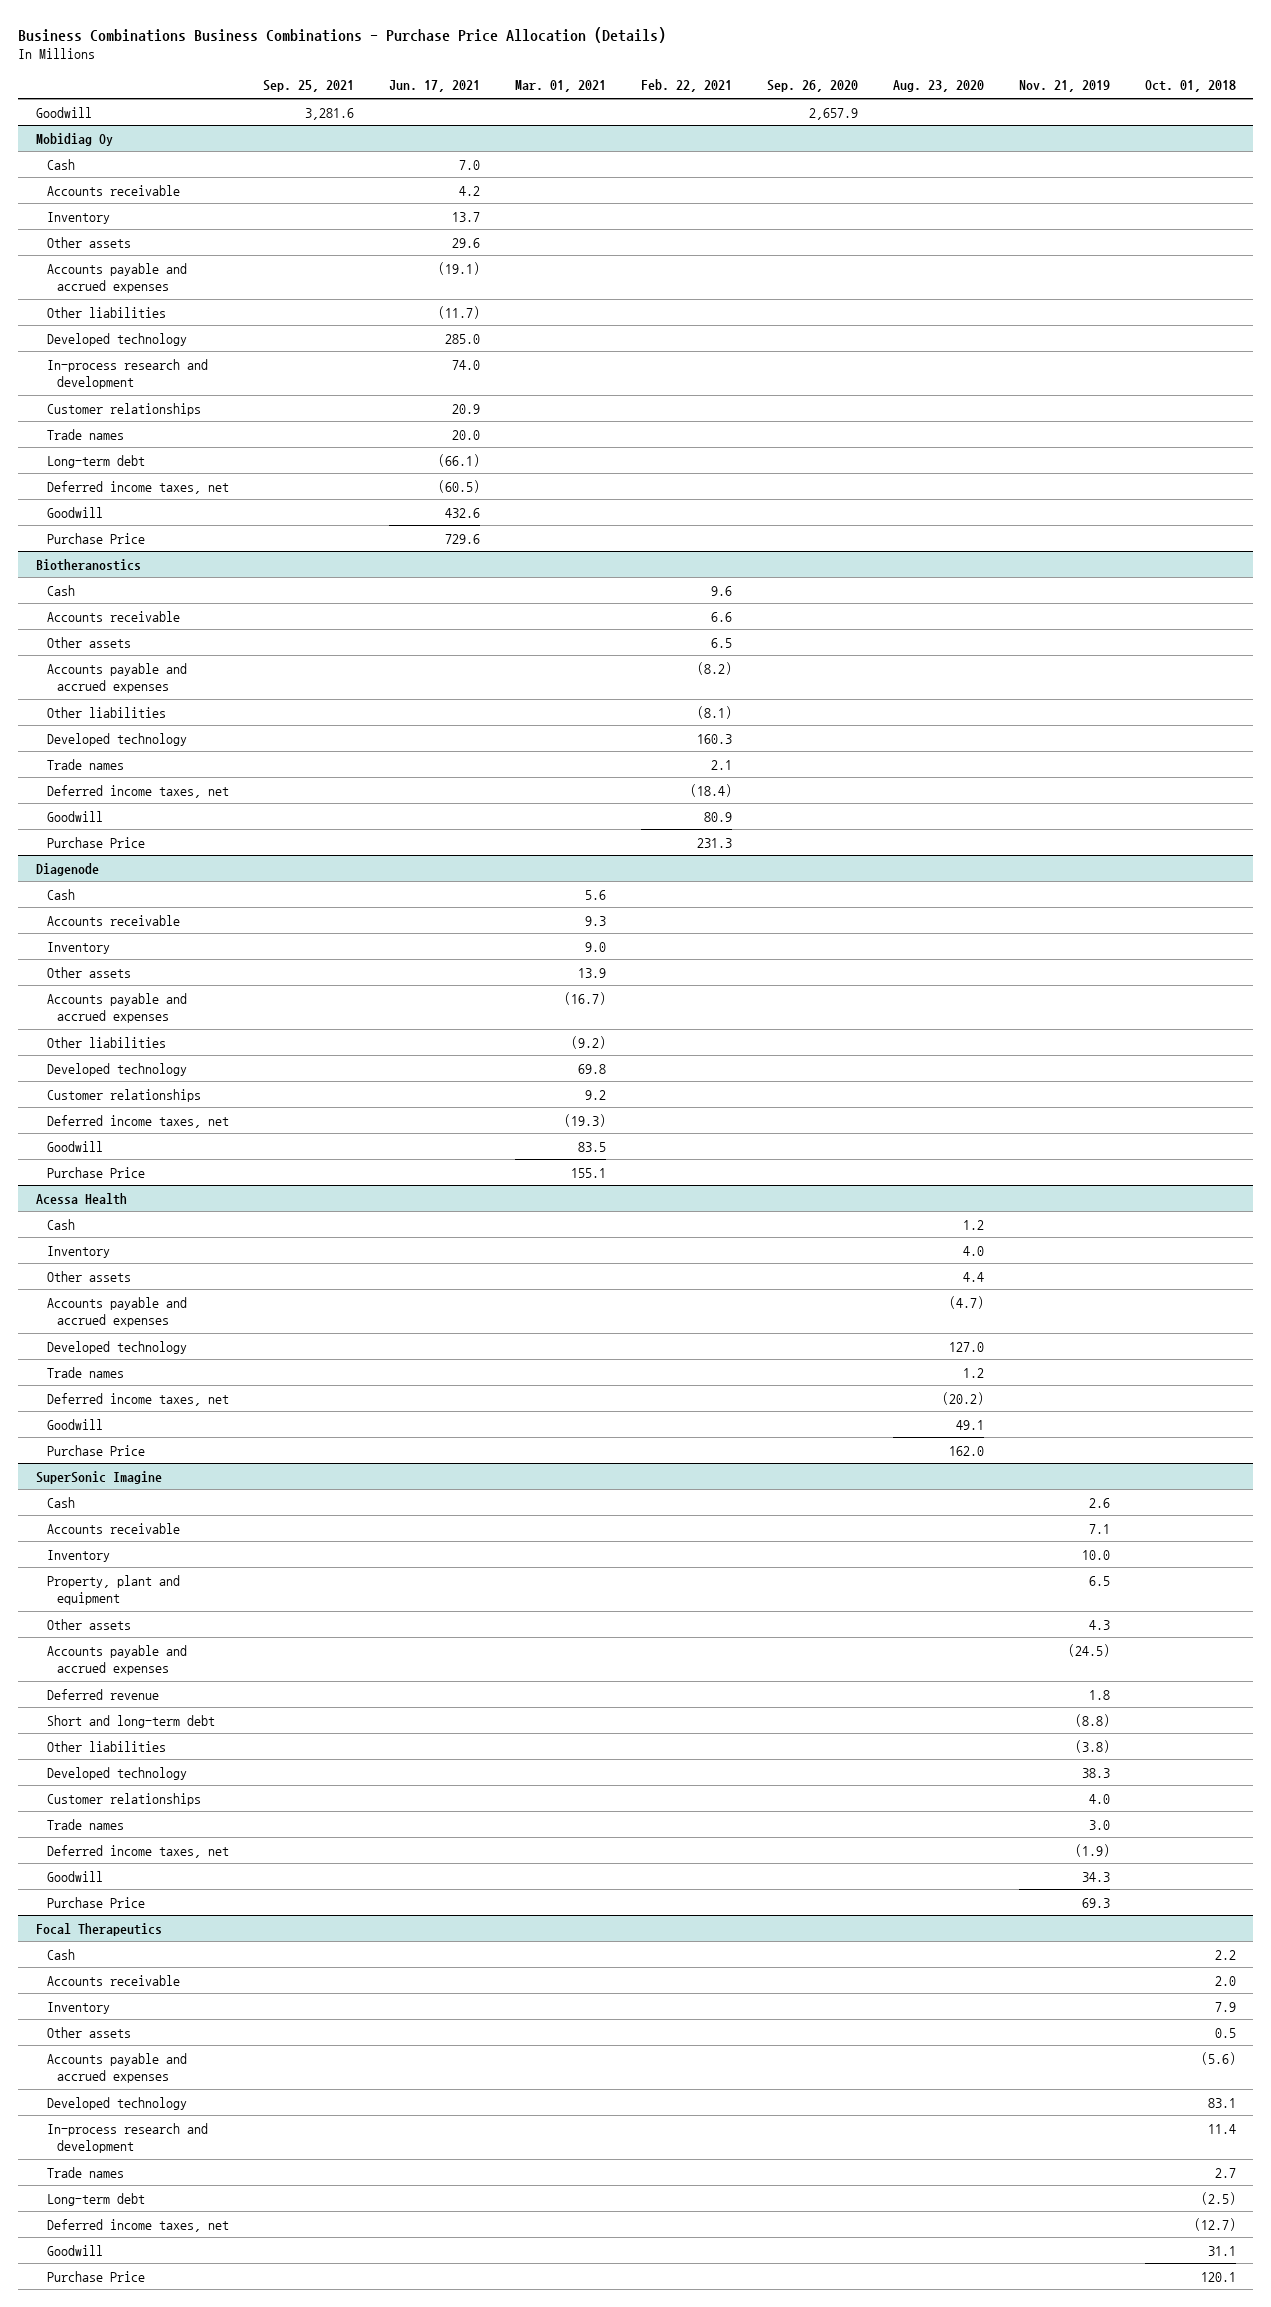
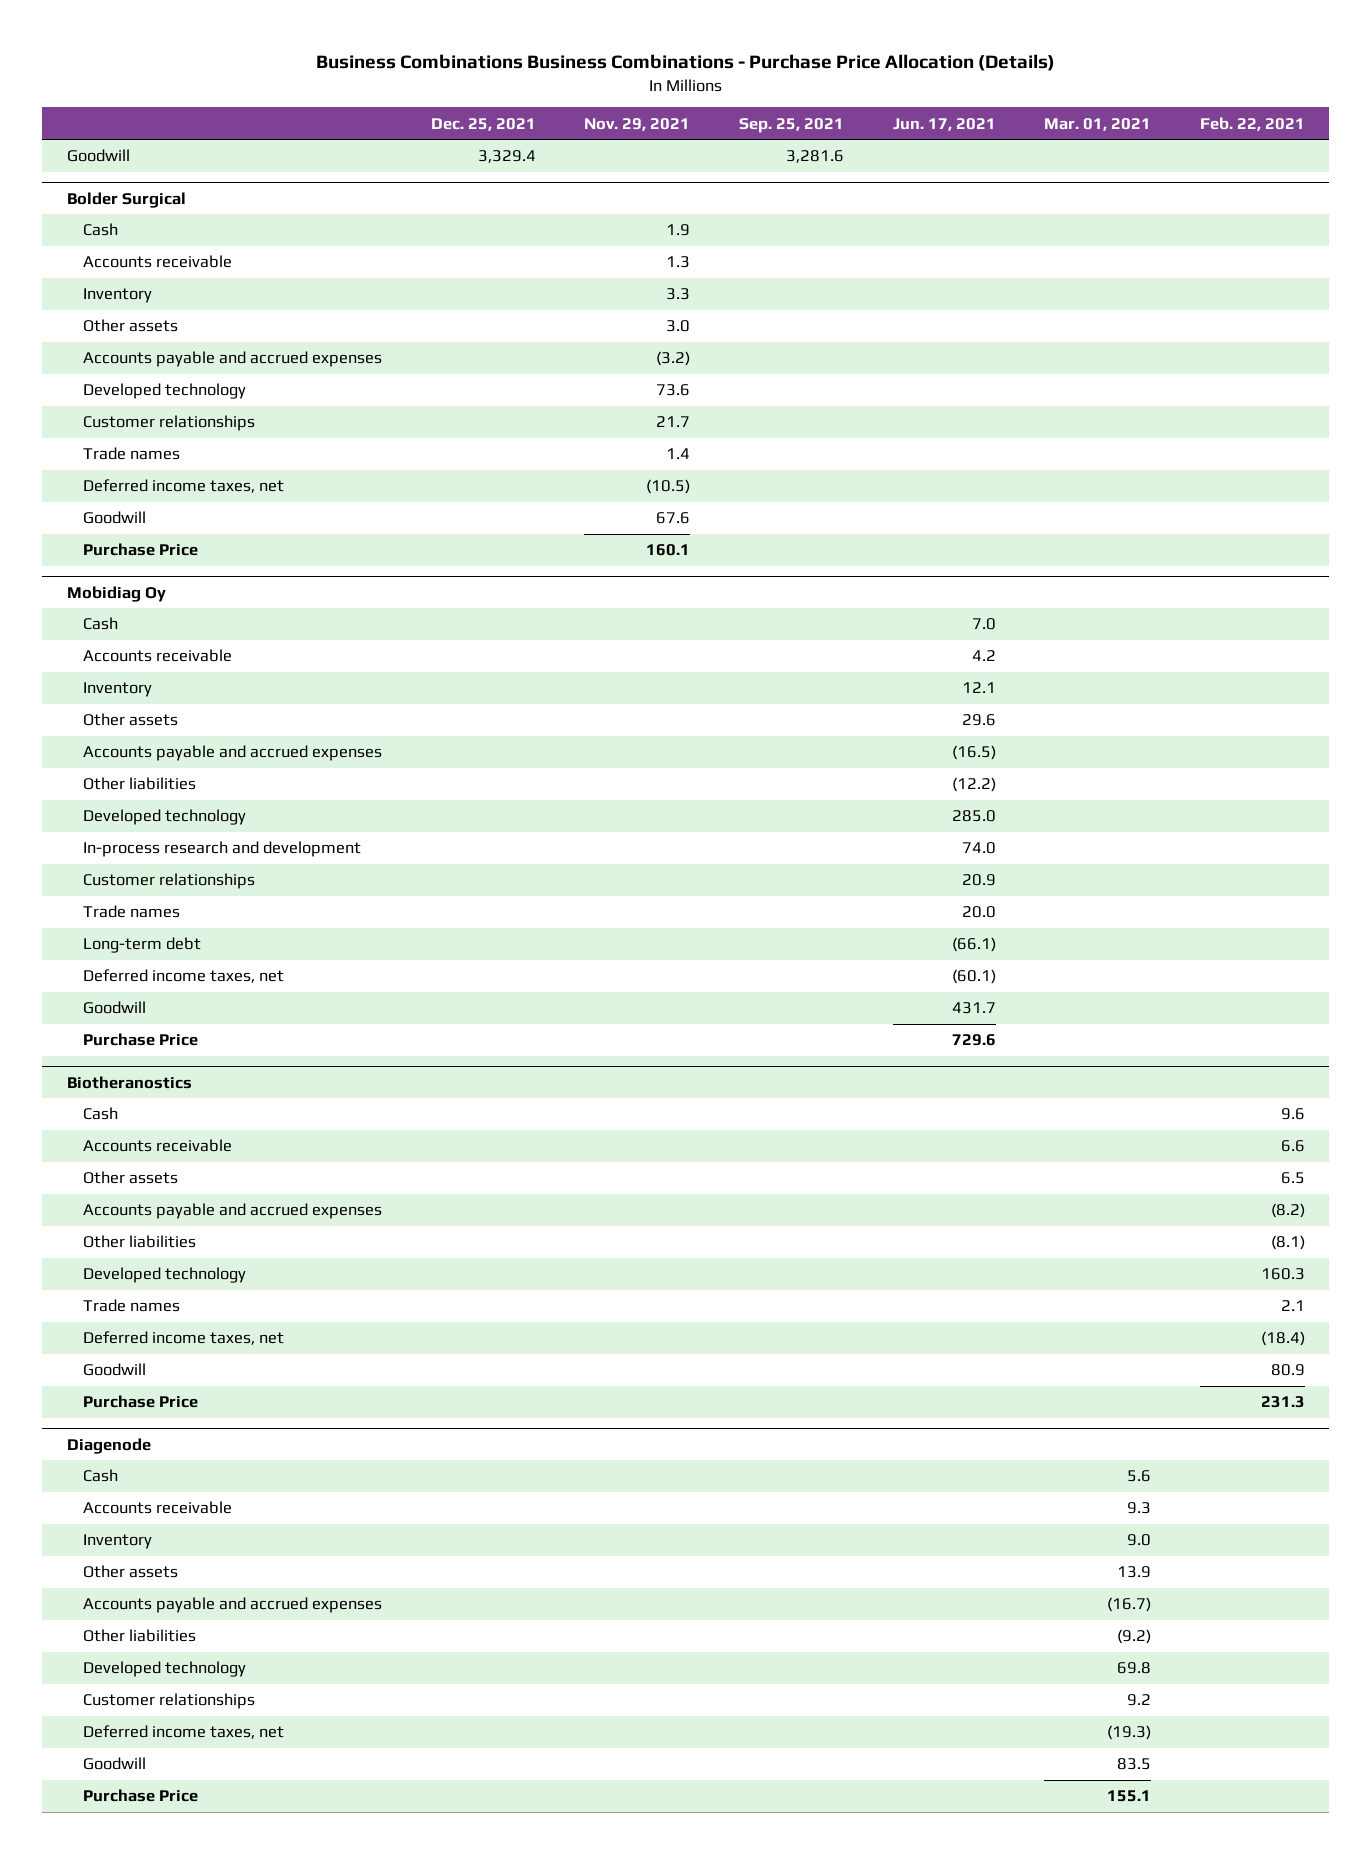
[766,80,858,93] Sep. 26, 2020 -> none
[892,80,984,93] Aug. 23, 2020 -> none
[1018,80,1110,93] Nov. 21, 2019 -> none
[1144,80,1236,93] Oct. 01, 2018 -> none
none -> [430,117,536,131] Dec. 25, 2021
none -> [584,117,691,131] Nov. 29, 2021
none -> [66,191,186,208] Bolder Surgical
none -> [82,223,118,237] Cash
none -> [82,255,232,269] Accounts receivable
none -> [82,288,152,304] Inventory
none -> [82,319,178,333] Other assets
none -> [82,351,382,368] Accounts payable and accrued expenses
none -> [82,383,246,400] Developed technology
none -> [82,415,255,432] Customer relationships
none -> [82,447,180,461] Trade names
none -> [82,479,284,494] Deferred income taxes, net
none -> [82,511,146,525] Goodwill
none -> [82,543,198,557] Purchase Price
[452,211,481,222] 13.7 -> [961,682,996,694] 12.1
[438,261,481,275] (19.1) -> [951,745,996,761] (16.5)
[438,305,481,319] (11.7) -> [951,777,996,793] (12.2)
[438,479,481,493] (60.5) -> [951,969,996,985] (60.1)
[445,507,481,518] 432.6 -> [951,1002,996,1015] 431.7
[35,1192,127,1205] Acessa Health -> none
[46,1218,75,1230] Cash -> none
[46,1245,110,1258] Inventory -> none
[46,1270,131,1282] Other assets -> none
[46,1296,187,1328] Accounts payable and accrued expenses -> none
[46,1340,187,1354] Developed technology -> none
[46,1366,124,1378] Trade names -> none
[46,1392,229,1406] Deferred income taxes, net -> none
[46,1418,103,1430] Goodwill -> none
[46,1444,145,1456] Purchase Price -> none
[35,1470,162,1484] SuperSonic Imagine -> none
[46,1496,75,1508] Cash -> none
[46,1522,180,1534] Accounts receivable -> none
[46,1549,110,1562] Inventory -> none
[46,1574,180,1606] Property, plant and equipment -> none
[46,1618,131,1630] Other assets -> none
[46,1644,187,1676] Accounts payable and accrued expenses -> none
[46,1688,159,1700] Deferred revenue -> none
[46,1714,215,1728] Short and long-term debt -> none
[46,1740,166,1752] Other liabilities -> none
[46,1766,187,1780] Developed technology -> none
[46,1792,201,1806] Customer relationships -> none
[46,1818,124,1830] Trade names -> none
[46,1844,229,1858] Deferred income taxes, net -> none
[46,1870,103,1882] Goodwill -> none
[46,1896,145,1908] Purchase Price -> none
[35,1922,162,1936] Focal Therapeutics -> none
[46,1948,75,1960] Cash -> none
[46,1974,180,1986] Accounts receivable -> none
[46,2001,110,2014] Inventory -> none
[46,2026,131,2038] Other assets -> none
[46,2052,187,2084] Accounts payable and accrued expenses -> none
[46,2096,187,2110] Developed technology -> none
[46,2122,208,2154] In-process research and development -> none
[46,2166,124,2178] Trade names -> none
[46,2192,145,2206] Long-term debt -> none
[46,2218,229,2232] Deferred income taxes, net -> none
[46,2244,103,2256] Goodwill -> none
[46,2270,145,2282] Purchase Price -> none

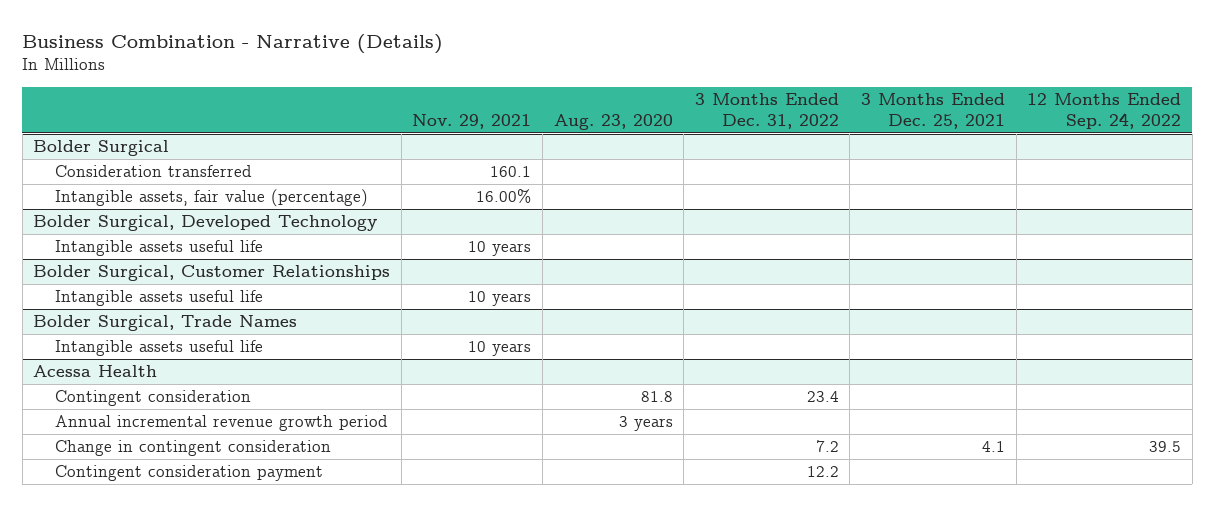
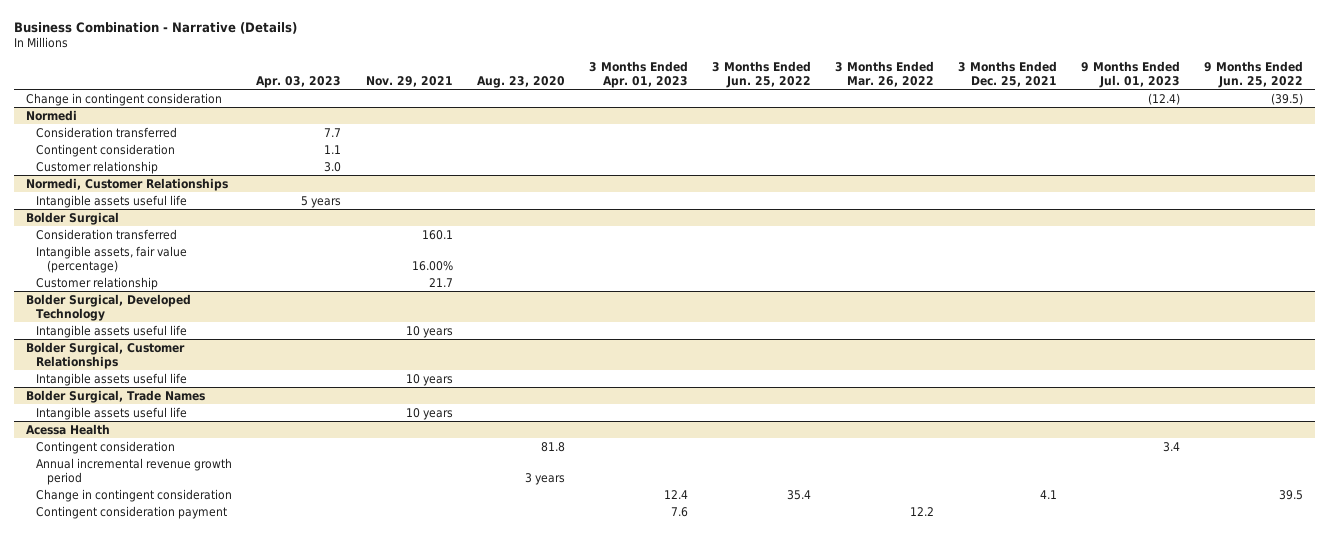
[694,92,839,129] 3 Months Ended Dec. 31, 2022 -> none
[1027,92,1182,129] 12 Months Ended Sep. 24, 2022 -> none
none -> [256,75,342,88] Apr. 03, 2023
none -> [588,60,688,88] 3 Months Ended Apr. 01, 2023
none -> [711,60,811,88] 3 Months Ended Jun. 25, 2022
none -> [834,60,934,87] 3 Months Ended Mar. 26, 2022
none -> [1081,60,1181,88] 9 Months Ended Jul. 01, 2023
none -> [1204,60,1304,88] 9 Months Ended Jun. 25, 2022
none -> [25,92,222,106] Change in contingent consideration
none -> [25,109,77,121] Normedi
none -> [36,126,178,138] Consideration transferred
none -> [36,143,176,157] Contingent consideration
none -> [36,160,159,174] Customer relationship
none -> [25,177,228,191] Normedi, Customer Relationships
none -> [36,194,188,208] Intangible assets useful life
none -> [36,276,159,290] Customer relationship

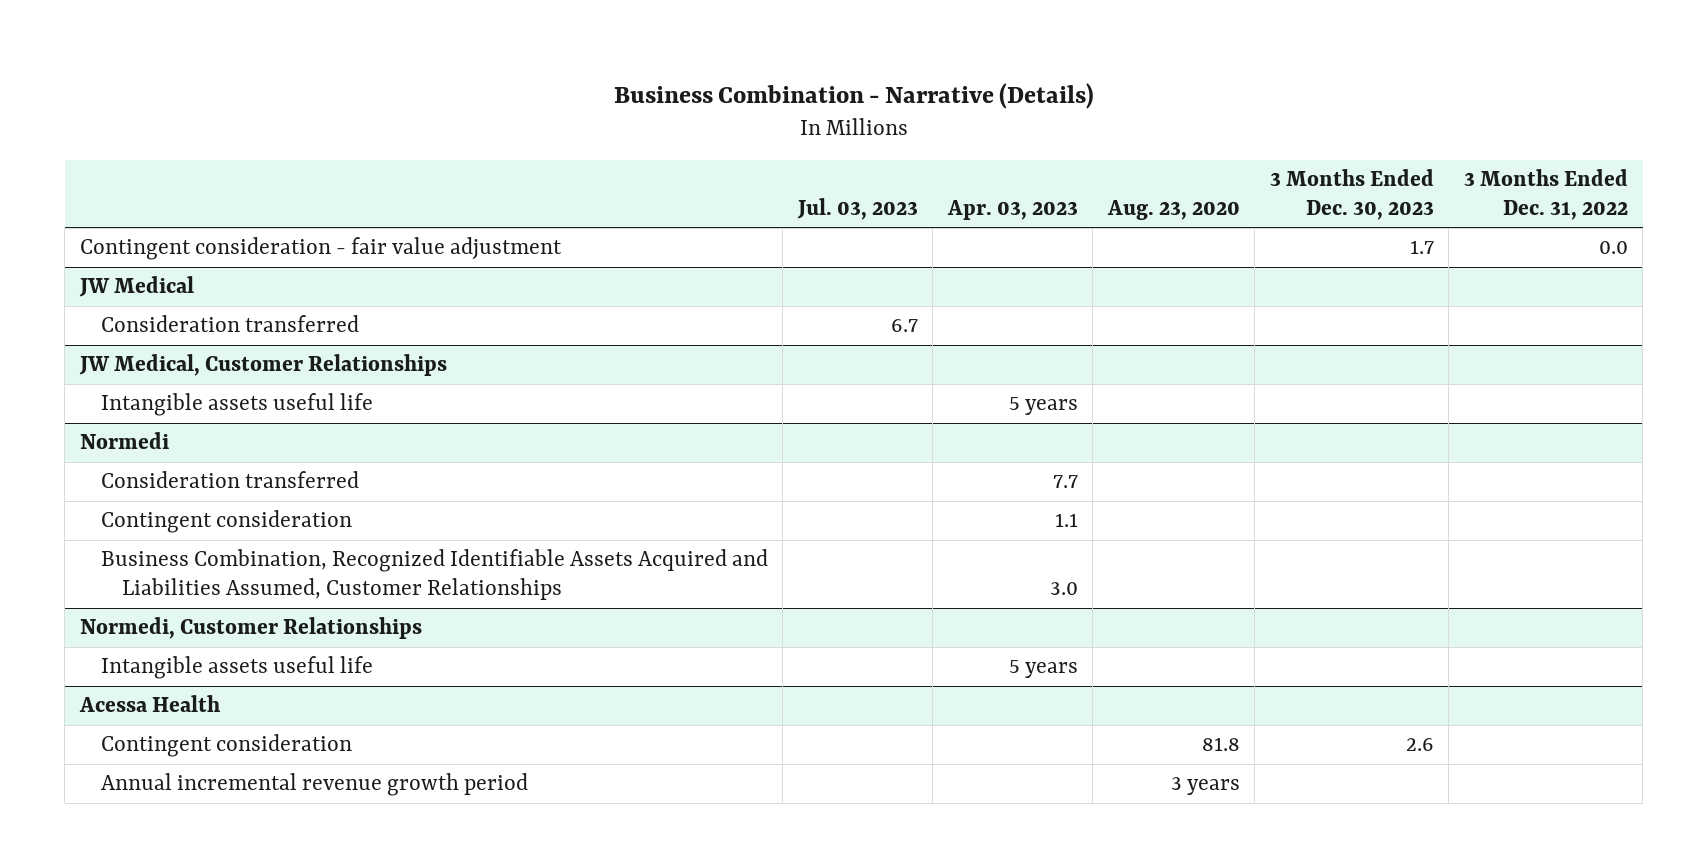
[365,75,453,87] Nov. 29, 2021 -> none
[588,60,688,88] 3 Months Ended Apr. 01, 2023 -> none
[711,60,811,88] 3 Months Ended Jun. 25, 2022 -> none
[834,60,934,87] 3 Months Ended Mar. 26, 2022 -> none
[957,60,1057,87] 3 Months Ended Dec. 25, 2021 -> none
[1081,60,1181,88] 9 Months Ended Jul. 01, 2023 -> none
[1204,60,1304,88] 9 Months Ended Jun. 25, 2022 -> none
none -> [796,197,918,220] Jul. 03, 2023
none -> [1269,169,1434,220] 3 Months Ended Dec. 30, 2023
none -> [1463,169,1628,220] 3 Months Ended Dec. 31, 2022
[25,92,222,106] Change in contingent consideration -> none
none -> [79,237,562,261] Contingent consideration - fair value adjustment
none -> [78,276,194,298] JW Medical
none -> [100,315,359,333] Consideration transferred
none -> [78,354,447,377] JW Medical, Customer Relationships
none -> [100,393,373,417] Intangible assets useful life
[36,160,159,174] Customer relationship -> [100,549,768,601] Business Combination, Recognized Identifiable Assets Acquired and Liabilities Assumed, Customer Relationships
[25,211,119,225] Bolder Surgical -> none
[36,228,178,240] Consideration transferred -> none
[36,245,188,273] Intangible assets, fair value (percentage) -> none
[36,276,159,290] Customer relationship -> none
[25,293,191,321] Bolder Surgical, Developed Technology -> none
[36,324,188,338] Intangible assets useful life -> none
[25,341,185,369] Bolder Surgical, Customer Relationships -> none
[36,372,188,386] Intangible assets useful life -> none
[25,389,205,403] Bolder Surgical, Trade Names -> none
[36,406,188,420] Intangible assets useful life -> none
[36,488,233,502] Change in contingent consideration -> none
[36,505,228,519] Contingent consideration payment -> none

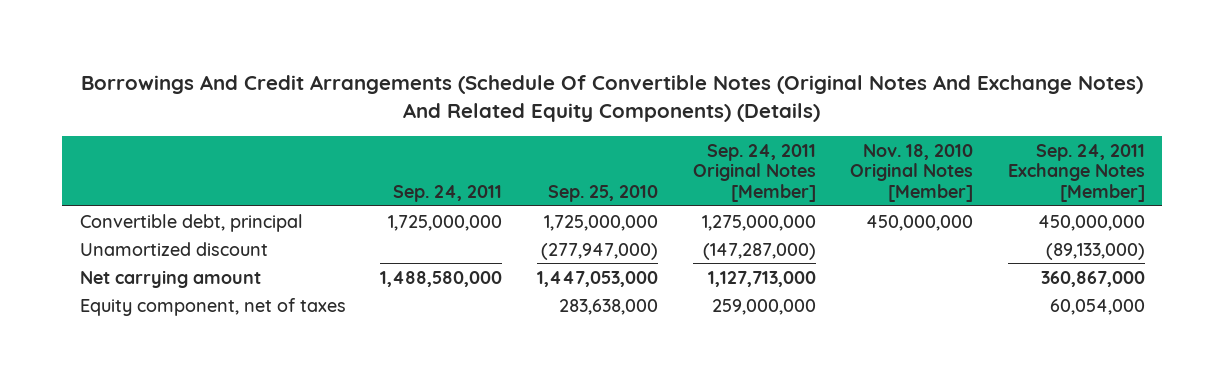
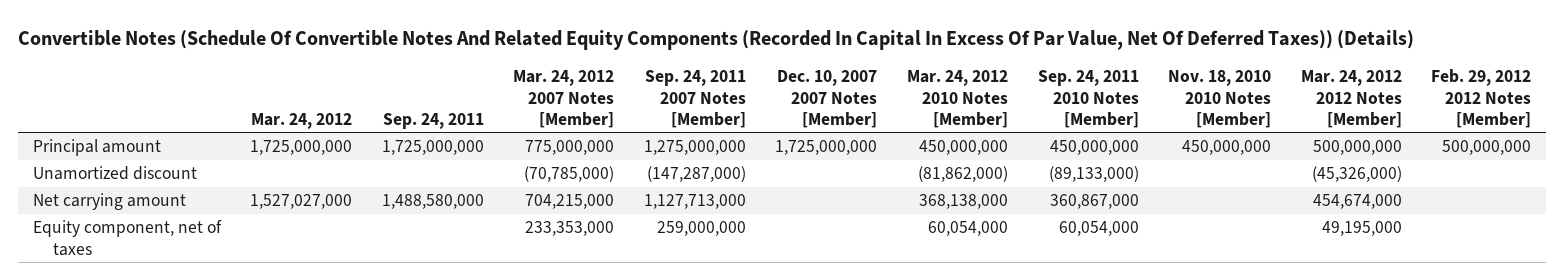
[81,75,1144,123] Borrowings And Credit Arrangements (Schedule Of Convertible Notes (Original Notes And Exchange Notes) And Related Equity Components) (Details) -> [18,30,1415,51] Convertible Notes (Schedule Of Convertible Notes And Related Equity Components (Recorded In Capital In Excess Of Par Value, Net Of Deferred Taxes)) (Details)
[547,185,658,203] Sep. 25, 2010 -> none
[692,143,816,203] Sep. 24, 2011 Original Notes [Member] -> none
[850,143,974,203] Nov. 18, 2010 Original Notes [Member] -> none
[1007,143,1145,203] Sep. 24, 2011 Exchange Notes [Member] -> none
none -> [251,112,353,129] Mar. 24, 2012
none -> [513,70,615,128] Mar. 24, 2012 2007 Notes [Member]
none -> [644,70,746,128] Sep. 24, 2011 2007 Notes [Member]
none -> [777,70,878,128] Dec. 10, 2007 2007 Notes [Member]
none -> [906,70,1008,128] Mar. 24, 2012 2010 Notes [Member]
none -> [1037,70,1139,128] Sep. 24, 2011 2010 Notes [Member]
none -> [1168,70,1272,128] Nov. 18, 2010 2010 Notes [Member]
none -> [1300,70,1402,128] Mar. 24, 2012 2012 Notes [Member]
none -> [1431,69,1532,128] Feb. 29, 2012 2012 Notes [Member]
[79,213,303,232] Convertible debt, principal -> [32,139,161,157] Principal amount

